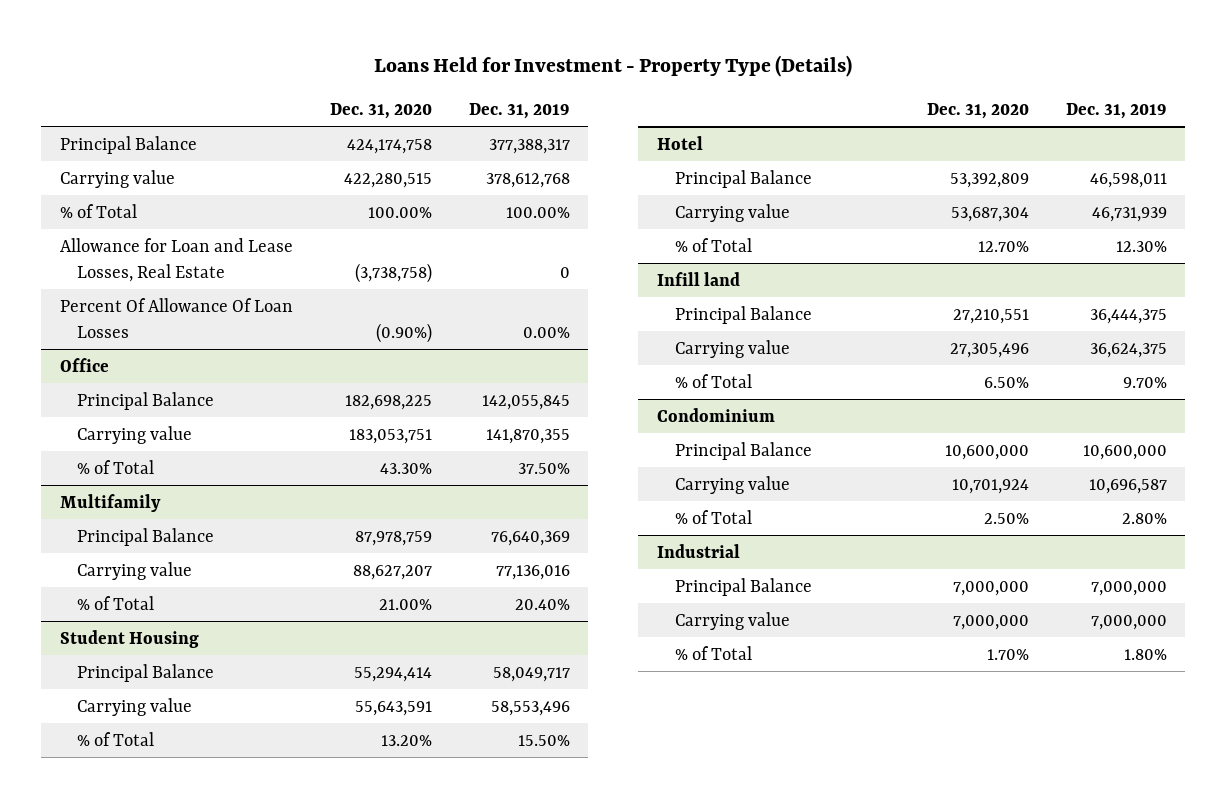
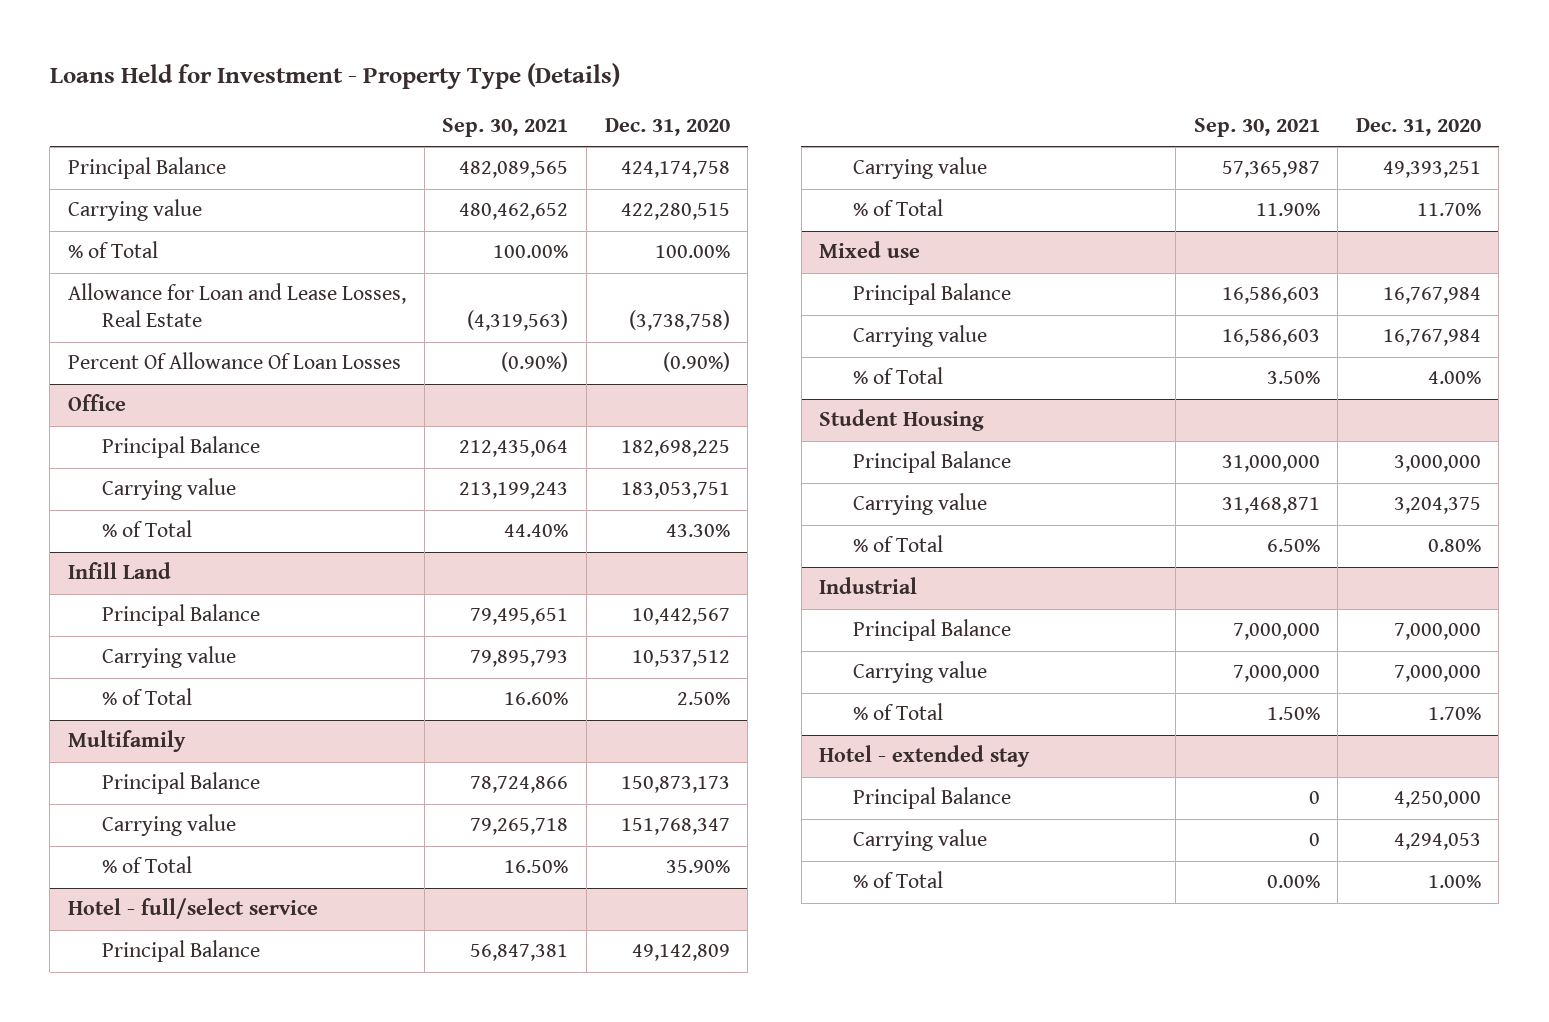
[468,103,570,120] Dec. 31, 2019 -> none
none -> [442,118,569,138] Sep. 30, 2021
none -> [68,562,172,580] Infill Land
none -> [102,604,261,627] Principal Balance
none -> [102,646,237,669] Carrying value
none -> [102,688,193,706] % of Total
[354,530,432,546] 87,978,759 -> [620,776,730,794] 150,873,173
[352,564,432,580] 88,627,207 -> [620,818,730,836] 151,768,347
[378,598,432,610] 21.00% -> [665,860,730,874] 35.90%
none -> [68,898,319,920] Hotel - full/select service
none -> [102,940,261,963] Principal Balance
none -> [853,157,988,180] Carrying value
none -> [853,199,944,217] % of Total
none -> [819,241,921,259] Mixed use
none -> [853,283,1012,306] Principal Balance
none -> [853,325,988,348] Carrying value
none -> [853,367,944,385] % of Total
[656,135,703,150] Hotel -> none
[674,169,812,188] Principal Balance -> none
[674,203,790,222] Carrying value -> none
[674,237,752,252] % of Total -> none
[656,271,740,286] Infill land -> none
[674,305,812,324] Principal Balance -> none
[674,339,790,358] Carrying value -> none
[674,373,752,388] % of Total -> none
[656,407,775,422] Condominium -> none
[674,441,812,460] Principal Balance -> none
[674,475,790,494] Carrying value -> none
[674,509,752,524] % of Total -> none
[353,666,432,682] 55,294,414 -> [1393,455,1481,473] 3,000,000
[354,700,432,716] 55,643,591 -> [1393,497,1481,515] 3,204,375
[380,734,432,746] 13.20% -> [1427,539,1481,553] 0.80%
none -> [819,745,1031,768] Hotel - extended stay
none -> [853,787,1012,810] Principal Balance
none -> [853,829,988,852] Carrying value
none -> [853,871,944,889] % of Total

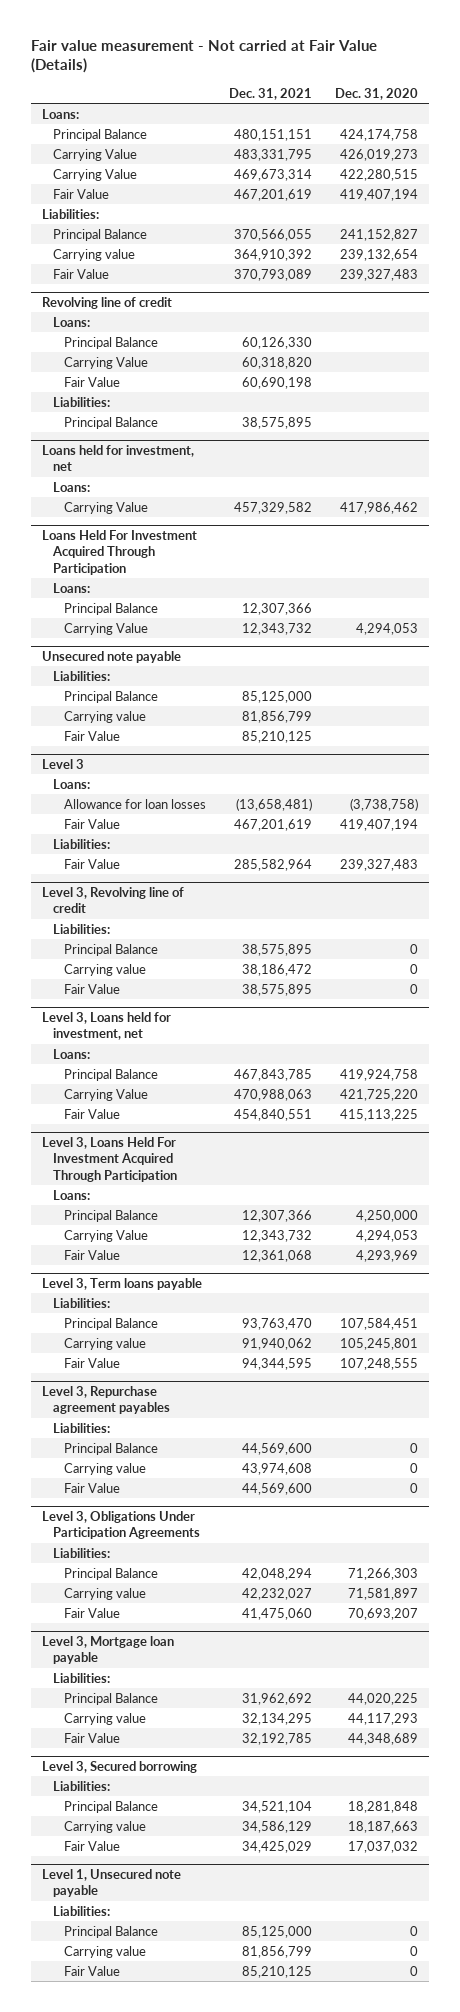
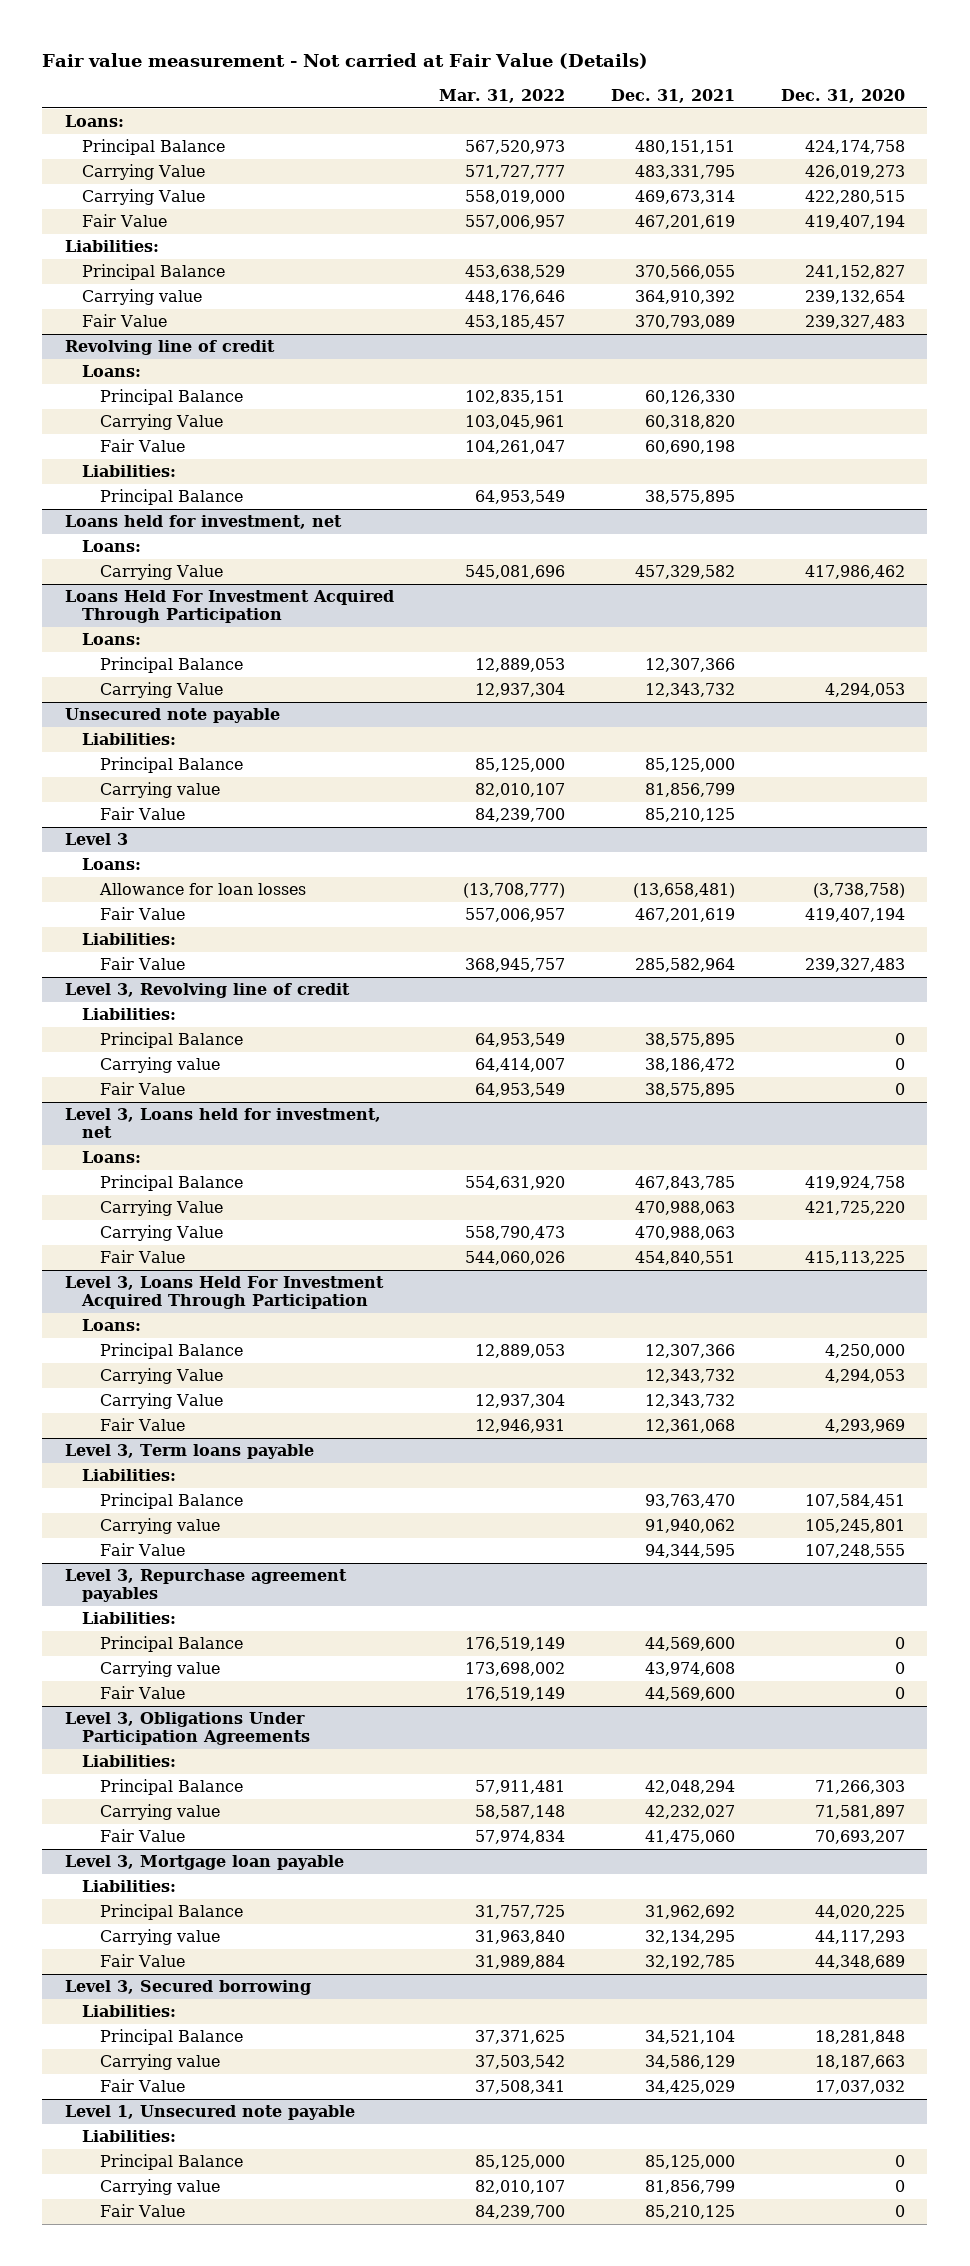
none -> [439,88,566,103] Mar. 31, 2022
none -> [99,1225,223,1242] Carrying Value
none -> [99,1393,223,1410] Carrying Value

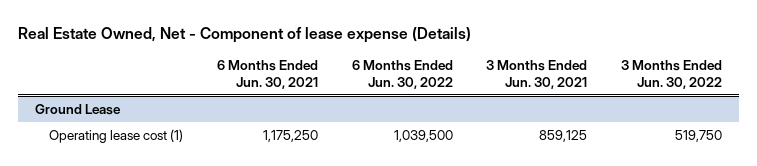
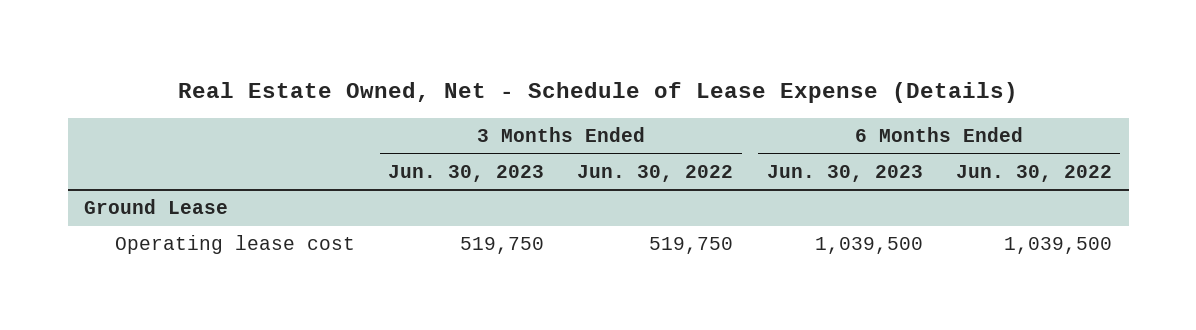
[18,26,472,43] Real Estate Owned, Net - Component of lease expense (Details) -> [178,82,1019,104] Real Estate Owned, Net - Schedule of Lease Expense (Details)
[216,59,318,89] 6 Months Ended Jun. 30, 2021 -> none
[486,59,588,89] 3 Months Ended Jun. 30, 2021 -> none
none -> [387,164,544,182] Jun. 30, 2023
none -> [766,164,923,182] Jun. 30, 2023
[49,128,184,143] Operating lease cost (1) -> [114,235,355,255] Operating lease cost

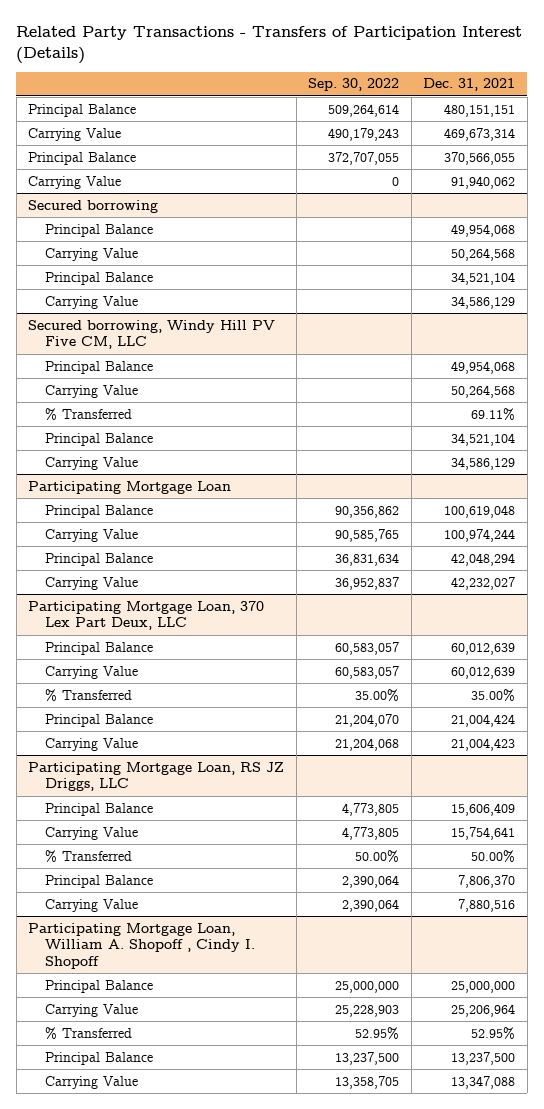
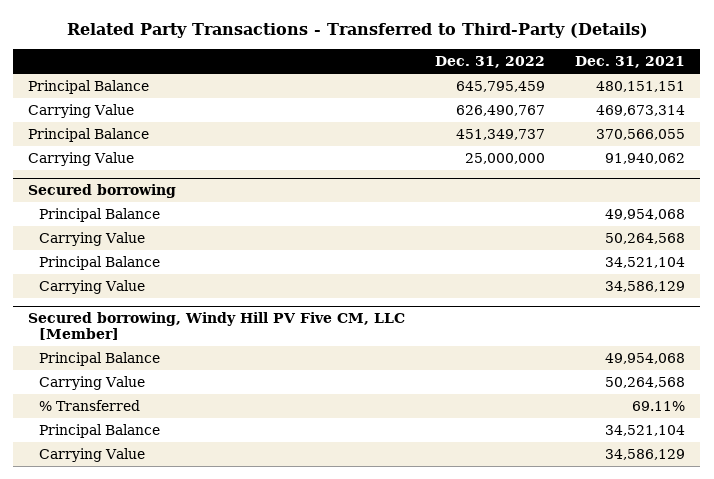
[16,26,523,65] Related Party Transactions - Transfers of Participation Interest (Details) -> [66,23,648,39] Related Party Transactions - Transferred to Third-Party (Details)
[308,78,400,92] Sep. 30, 2022 -> none
none -> [435,56,546,69] Dec. 31, 2022
[28,319,276,350] Secured borrowing, Windy Hill PV Five CM, LLC -> [28,312,406,341] Secured borrowing, Windy Hill PV Five CM, LLC [Member]
[28,480,232,494] Participating Mortgage Loan -> none
[45,504,154,518] Principal Balance -> none
[45,528,139,542] Carrying Value -> none
[45,552,154,566] Principal Balance -> none
[45,576,139,590] Carrying Value -> none
[28,600,265,631] Participating Mortgage Loan, 370 Lex Part Deux, LLC -> none
[45,641,154,655] Principal Balance -> none
[45,665,139,679] Carrying Value -> none
[45,688,133,702] % Transferred -> none
[45,713,154,727] Principal Balance -> none
[45,737,139,751] Carrying Value -> none
[28,761,285,792] Participating Mortgage Loan, RS JZ Driggs, LLC -> none
[45,802,154,816] Principal Balance -> none
[45,826,139,840] Carrying Value -> none
[45,849,133,863] % Transferred -> none
[45,874,154,888] Principal Balance -> none
[45,898,139,912] Carrying Value -> none
[28,922,256,970] Participating Mortgage Loan, William A. Shopoff , Cindy I. Shopoff -> none
[45,979,154,993] Principal Balance -> none
[45,1003,139,1017] Carrying Value -> none
[45,1026,133,1040] % Transferred -> none
[45,1051,154,1065] Principal Balance -> none
[45,1075,139,1089] Carrying Value -> none

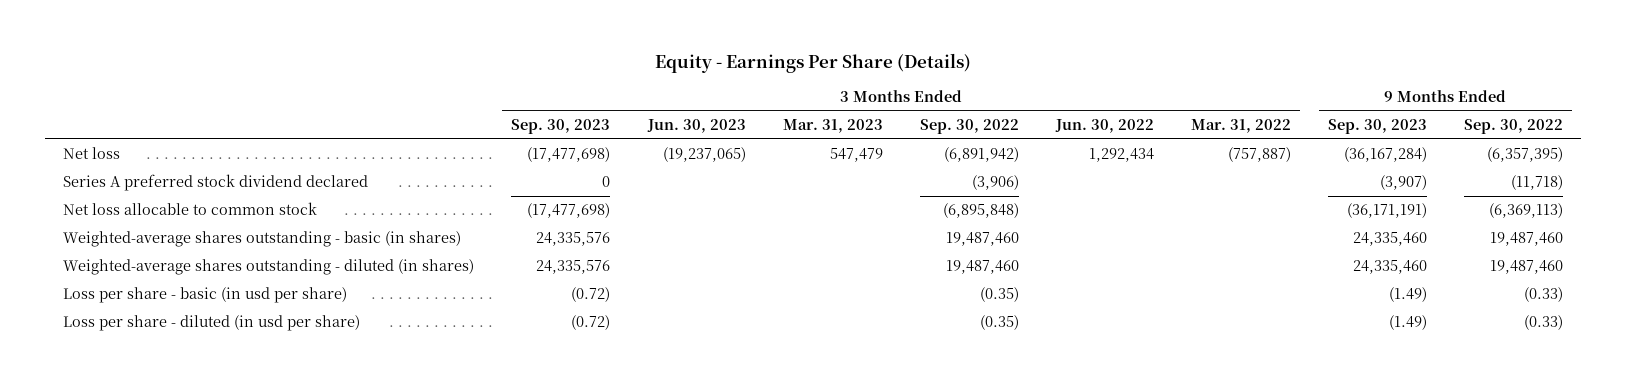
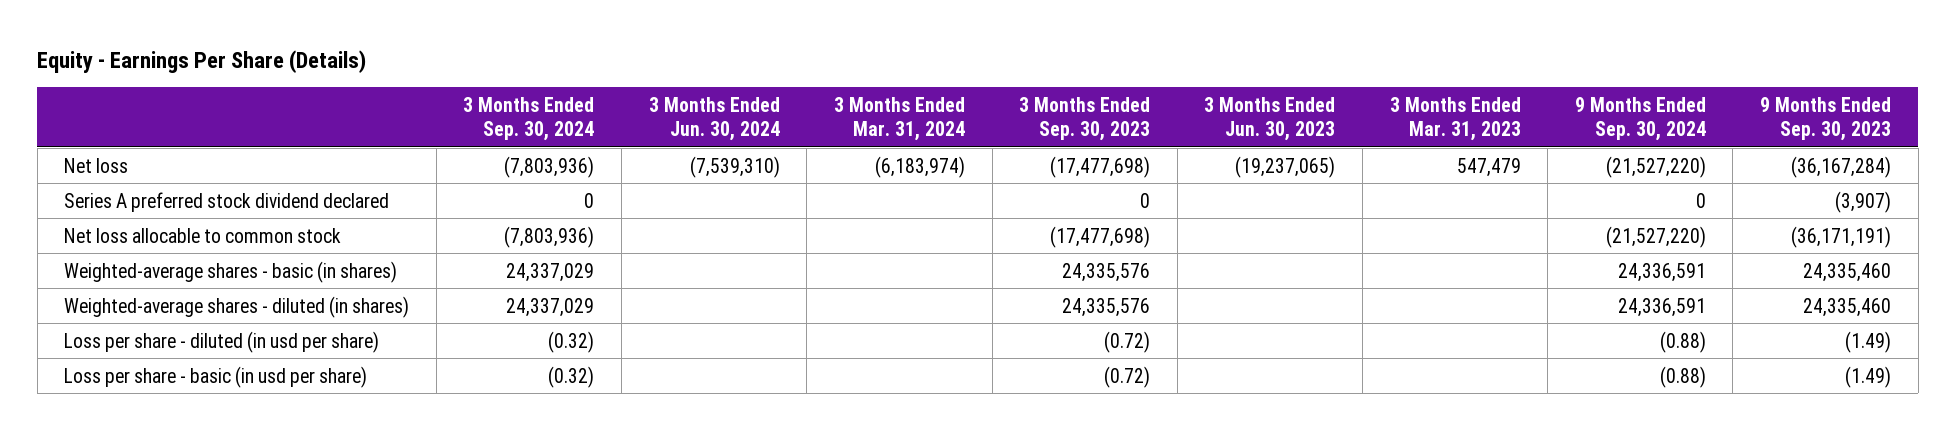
[919,118,1019,134] Sep. 30, 2022 -> none
[1054,118,1154,133] Jun. 30, 2022 -> none
[1190,118,1291,133] Mar. 31, 2022 -> none
[1463,118,1563,134] Sep. 30, 2022 -> none
none -> [463,96,595,142] 3 Months Ended Sep. 30, 2024
none -> [648,96,780,142] 3 Months Ended Jun. 30, 2024
none -> [833,96,965,142] 3 Months Ended Mar. 31, 2024
none -> [1574,96,1706,142] 9 Months Ended Sep. 30, 2024
[63,231,462,248] Weighted-average shares outstanding - basic (in shares) -> [64,260,398,283] Weighted-average shares - basic (in shares)
[63,259,475,276] Weighted-average shares outstanding - diluted (in shares) -> [64,295,410,318] Weighted-average shares - diluted (in shares)
[63,287,348,304] Loss per share - basic (in usd per share) -> [64,365,368,388] Loss per share - basic (in usd per share)

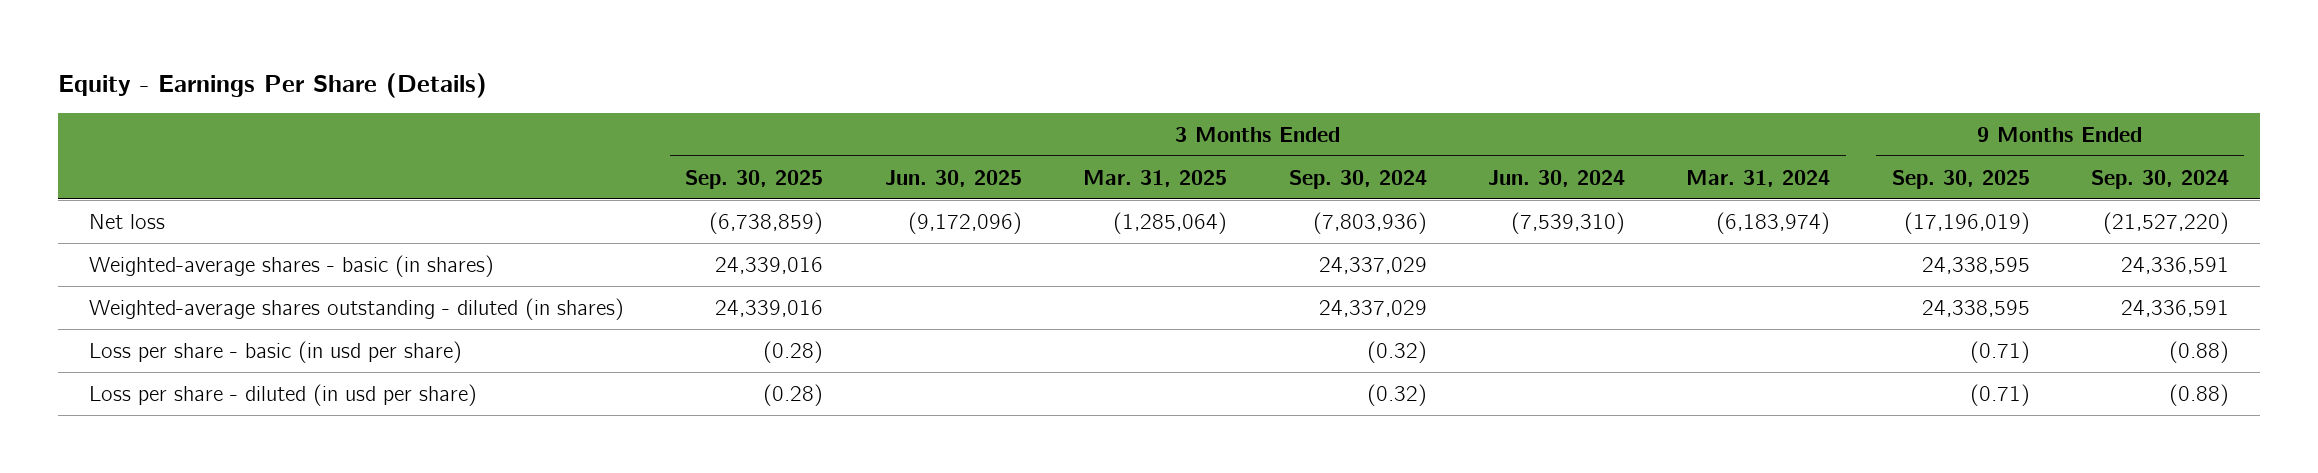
[1019,96,1151,142] 3 Months Ended Sep. 30, 2023 -> none
[1204,96,1336,142] 3 Months Ended Jun. 30, 2023 -> none
[1389,96,1521,142] 3 Months Ended Mar. 31, 2023 -> none
[1760,96,1892,142] 9 Months Ended Sep. 30, 2023 -> none
none -> [685,169,824,189] Sep. 30, 2025
none -> [884,169,1022,187] Jun. 30, 2025
none -> [1083,169,1228,187] Mar. 31, 2025
none -> [1891,169,2030,189] Sep. 30, 2025
[64,191,390,212] Series A preferred stock dividend declared -> none
[64,227,342,243] Net loss allocable to common stock -> none
[64,295,410,318] Weighted-average shares - diluted (in shares) -> [88,297,624,320] Weighted-average shares outstanding - diluted (in shares)
[64,330,380,353] Loss per share - diluted (in usd per share) -> [88,383,477,406] Loss per share - diluted (in usd per share)

